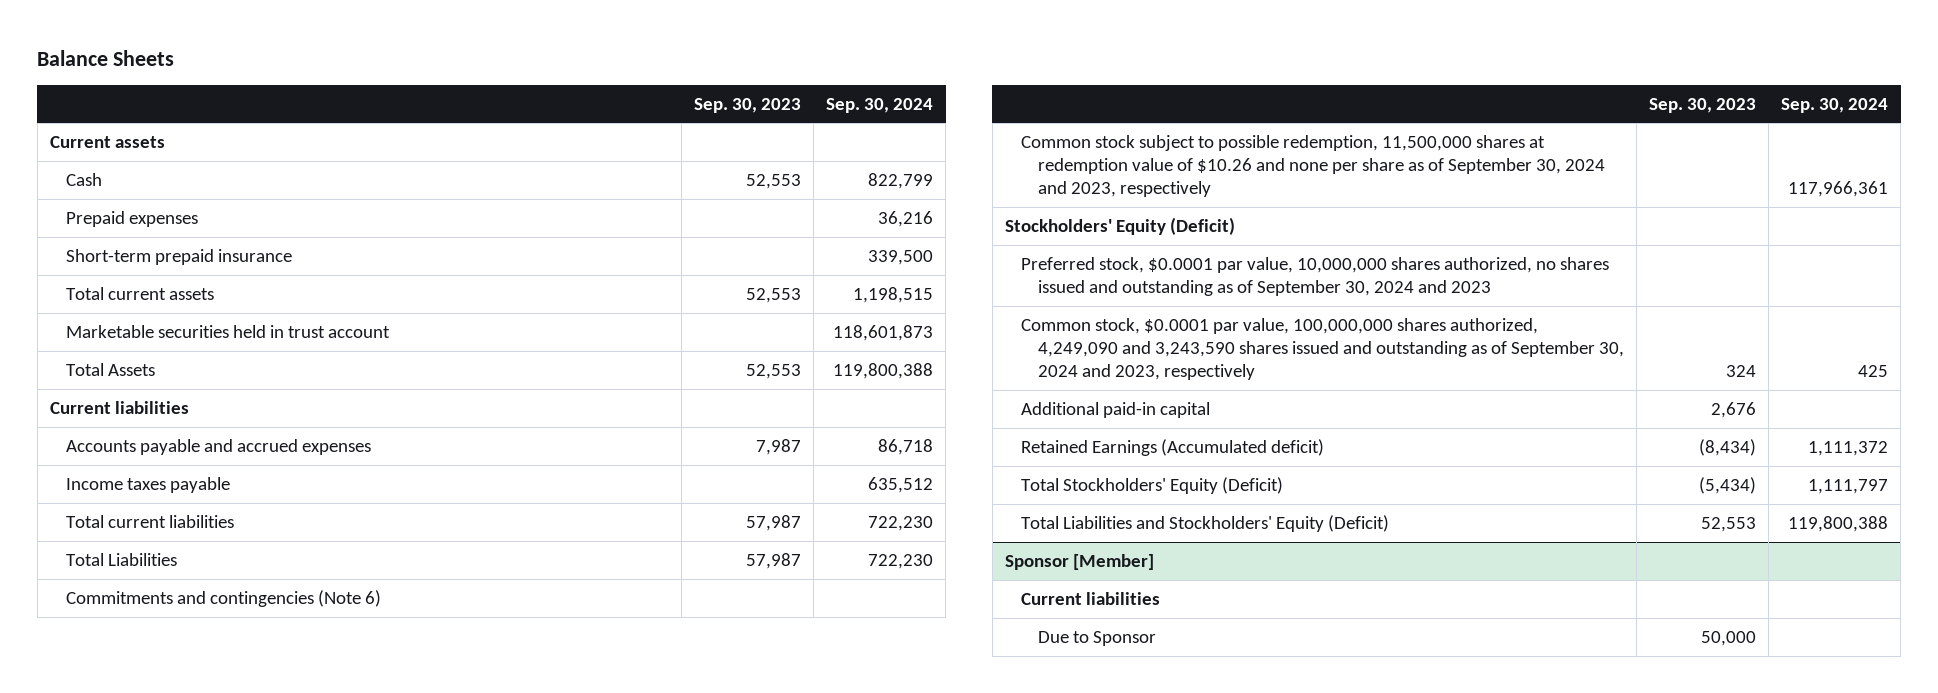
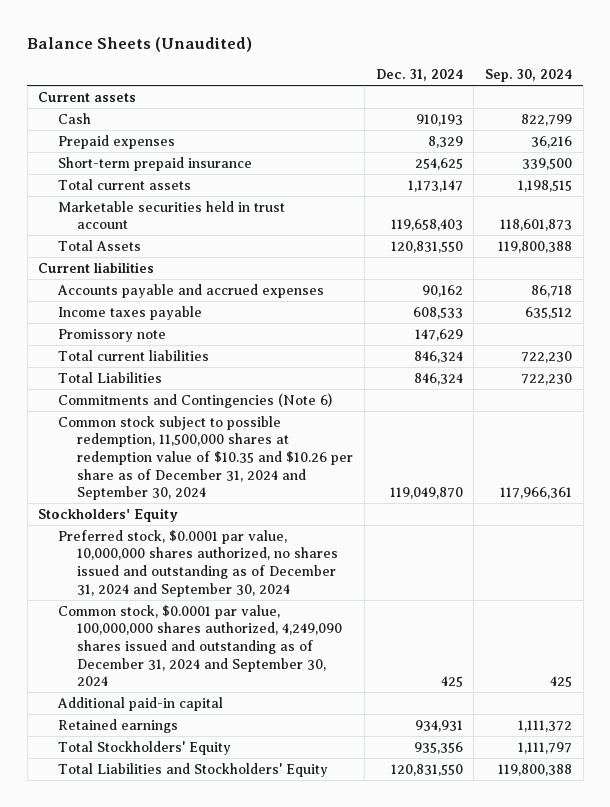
[37,50,175,67] Balance Sheets -> [27,37,253,53] Balance Sheets (Unaudited)
[693,97,801,113] Sep. 30, 2023 -> none
none -> [375,68,463,81] Dec. 31, 2024
none -> [57,328,166,342] Promissory note
[66,589,382,607] Commitments and contingencies (Note 6) -> [57,392,332,408] Commitments and Contingencies (Note 6)
[1021,134,1605,197] Common stock subject to possible redemption, 11,500,000 shares at redemption value of $10.26 and none per share as of September 30, 2024 and 2023, respectively -> [57,415,354,501] Common stock subject to possible redemption, 11,500,000 shares at redemption value of $10.35 and $10.26 per share as of December 31, 2024 and September 30, 2024
[1004,216,1235,235] Stockholders' Equity (Deficit) -> [38,507,179,522] Stockholders' Equity
[1021,256,1610,296] Preferred stock, $0.0001 par value, 10,000,000 shares authorized, no shares issued and outstanding as of September 30, 2024 and 2023 -> [57,529,339,597] Preferred stock, $0.0001 par value, 10,000,000 shares authorized, no shares issued and outstanding as of December 31, 2024 and September 30, 2024
[1021,317,1624,380] Common stock, $0.0001 par value, 100,000,000 shares authorized, 4,249,090 and 3,243,590 shares issued and outstanding as of September 30, 2024 and 2023, respectively -> [57,604,343,687] Common stock, $0.0001 par value, 100,000,000 shares authorized, 4,249,090 shares issued and outstanding as of December 31, 2024 and September 30, 2024
[1004,553,1154,570] Sponsor [Member] -> none
[1021,591,1161,605] Current liabilities -> none
[1037,630,1156,646] Due to Sponsor -> none
[1021,438,1325,456] Retained Earnings (Accumulated deficit) -> [57,718,178,733] Retained earnings
[1021,476,1284,494] Total Stockholders' Equity (Deficit) -> [57,740,231,755] Total Stockholders' Equity
[1021,514,1390,532] Total Liabilities and Stockholders' Equity (Deficit) -> [57,762,328,777] Total Liabilities and Stockholders' Equity

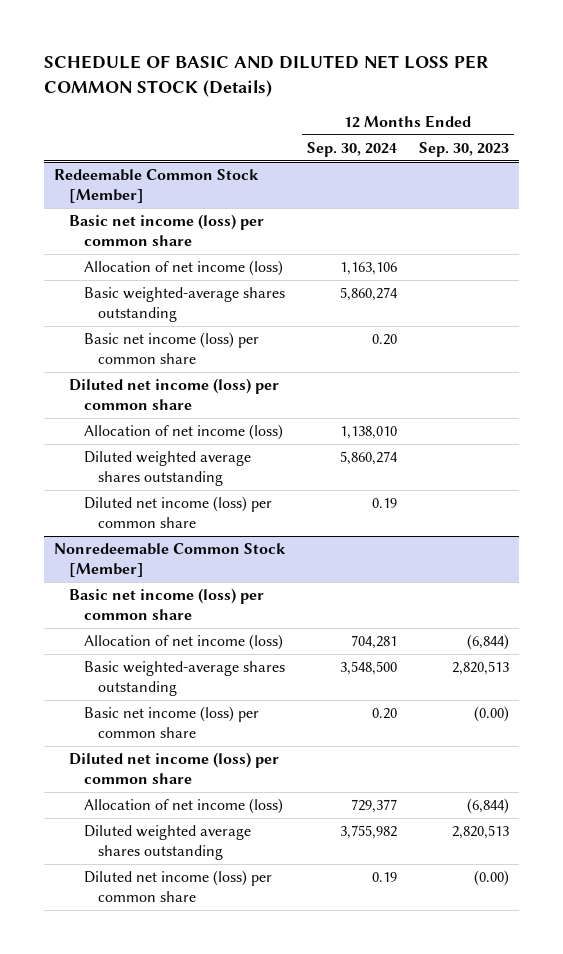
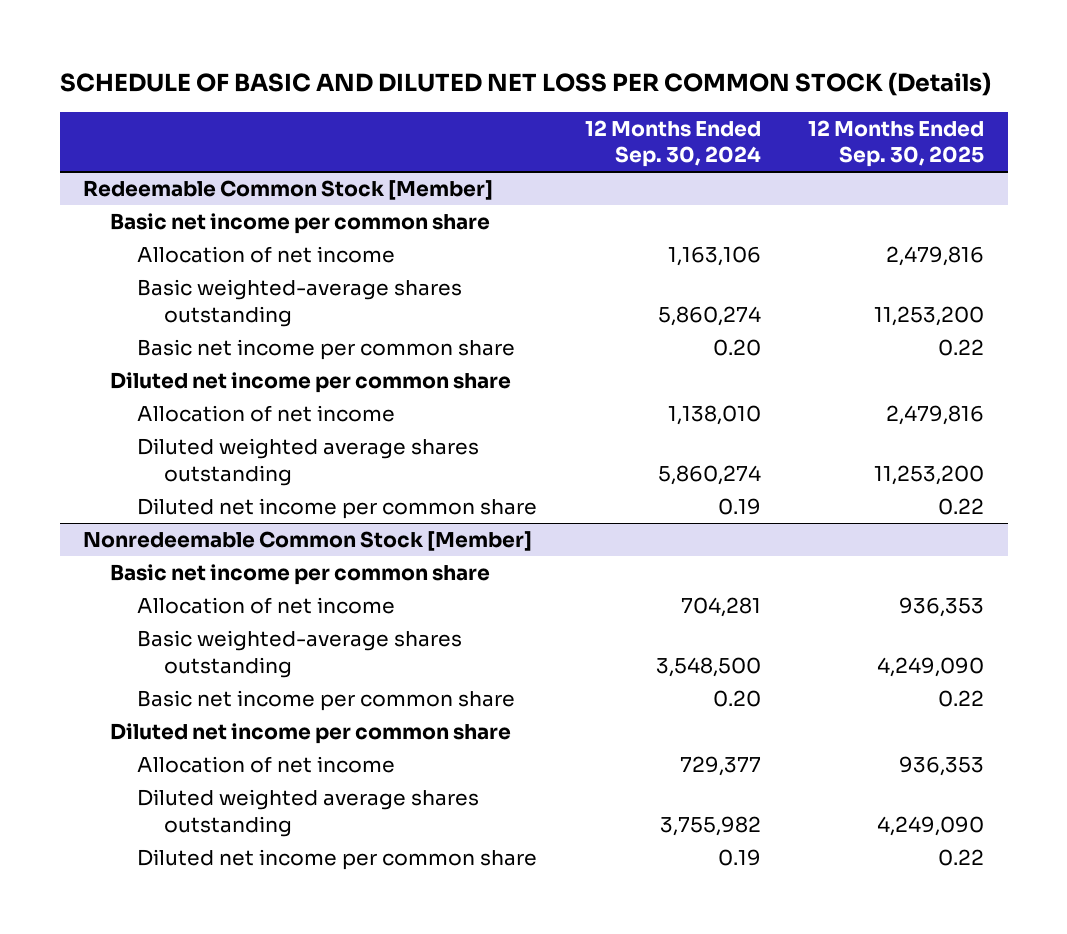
[418,141,509,157] Sep. 30, 2023 -> none
none -> [808,119,985,168] 12 Months Ended Sep. 30, 2025
[69,214,265,246] Basic net income (loss) per common share -> [110,213,491,235] Basic net income per common share
[83,260,283,277] Allocation of net income (loss) -> [137,246,396,264] Allocation of net income
[83,332,259,364] Basic net income (loss) per common share -> [137,339,516,361] Basic net income per common share
[69,378,280,410] Diluted net income (loss) per common share -> [110,372,512,394] Diluted net income per common share
[83,424,283,441] Allocation of net income (loss) -> [137,405,396,423] Allocation of net income
[83,496,272,528] Diluted net income (loss) per common share -> [137,498,538,520] Diluted net income per common share
[69,588,265,620] Basic net income (loss) per common share -> [110,564,491,586] Basic net income per common share
[83,634,283,651] Allocation of net income (loss) -> [137,597,396,615] Allocation of net income
[83,706,259,738] Basic net income (loss) per common share -> [137,690,516,712] Basic net income per common share
[69,752,280,784] Diluted net income (loss) per common share -> [110,723,512,745] Diluted net income per common share
[83,798,283,815] Allocation of net income (loss) -> [137,756,396,774] Allocation of net income
[83,870,272,902] Diluted net income (loss) per common share -> [137,849,538,871] Diluted net income per common share

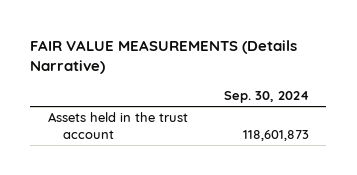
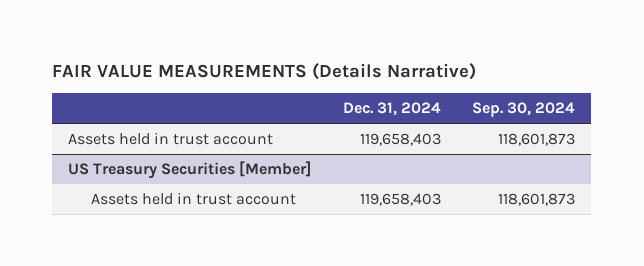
none -> [342,102,441,117] Dec. 31, 2024
[48,112,189,139] Assets held in the trust account -> [68,132,274,146] Assets held in trust account
none -> [68,161,312,180] US Treasury Securities [Member]
none -> [91,192,297,206] Assets held in trust account

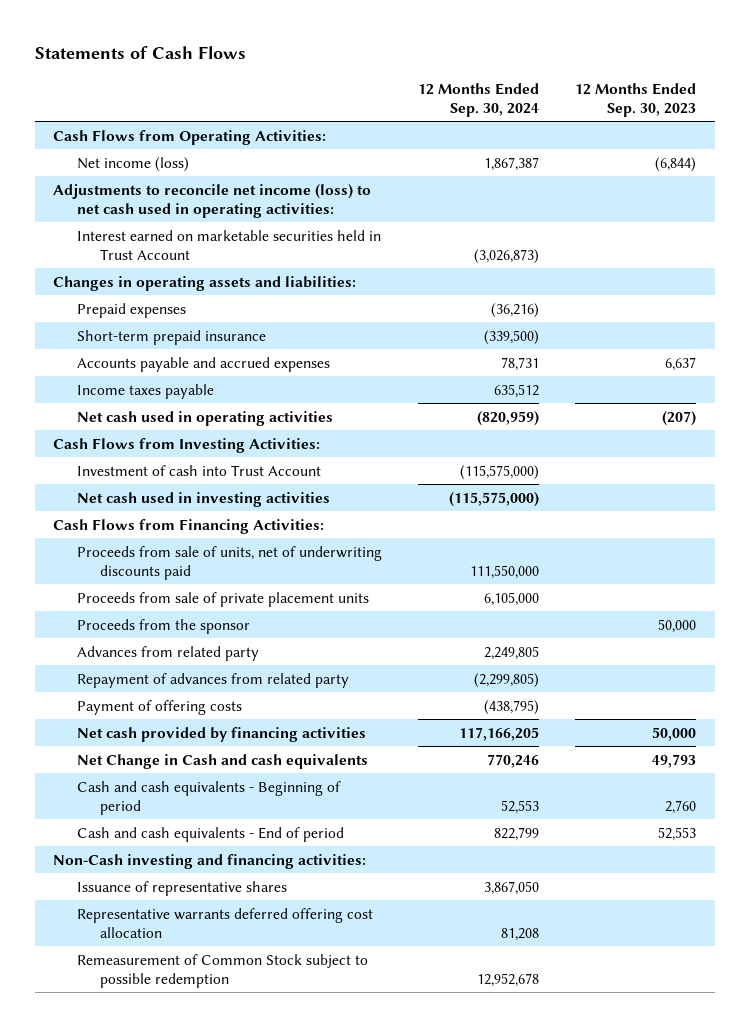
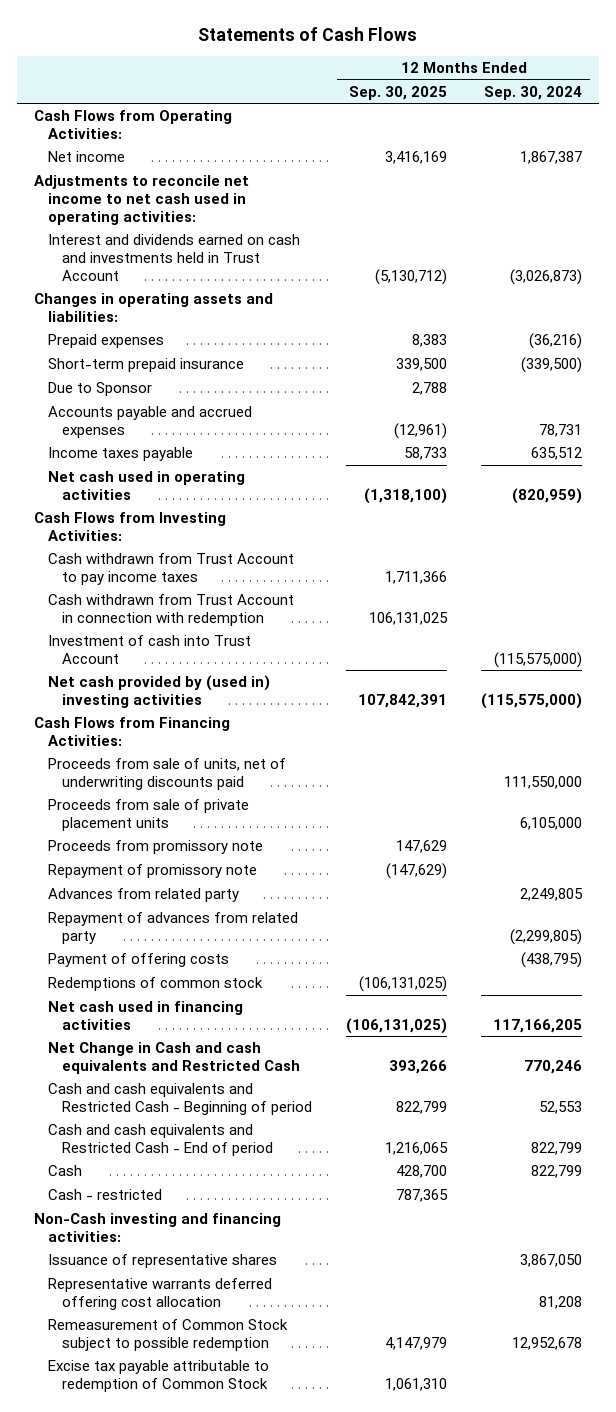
[575,82,697,117] 12 Months Ended Sep. 30, 2023 -> none
none -> [348,85,447,100] Sep. 30, 2025
[76,156,189,172] Net income (loss) -> [47,151,125,163] Net income
[53,183,372,218] Adjustments to reconcile net income (loss) to net cash used in operating activities: -> [34,175,250,225] Adjustments to reconcile net income to net cash used in operating activities:
[76,229,381,260] Interest earned on marketable securities held in Trust Account -> [47,234,300,281] Interest and dividends earned on cash and investments held in Trust Account
none -> [47,382,152,397] Due to Sponsor
none -> [47,553,294,586] Cash withdrawn from Trust Account to pay income taxes
none -> [47,594,294,627] Cash withdrawn from Trust Account in connection with redemption
[76,491,330,507] Net cash used in investing activities -> [47,675,270,709] Net cash provided by (used in) investing activities
[76,618,250,634] Proceeds from the sponsor -> none
none -> [47,840,263,855] Proceeds from promissory note
none -> [47,864,257,879] Repayment of promissory note
none -> [47,977,263,992] Redemptions of common stock
[76,726,366,742] Net cash provided by financing activities -> [47,1001,243,1031] Net cash used in financing activities
[76,753,368,769] Net Change in Cash and cash equivalents -> [47,1042,300,1075] Net Change in Cash and cash equivalents and Restricted Cash
[76,780,341,815] Cash and cash equivalents - Beginning of period -> [47,1083,312,1116] Cash and cash equivalents and Restricted Cash - Beginning of period
[76,826,344,842] Cash and cash equivalents - End of period -> [47,1124,273,1157] Cash and cash equivalents and Restricted Cash - End of period
none -> [47,1165,82,1177] Cash
none -> [47,1189,162,1201] Cash - restricted
none -> [47,1360,269,1393] Excise tax payable attributable to redemption of Common Stock

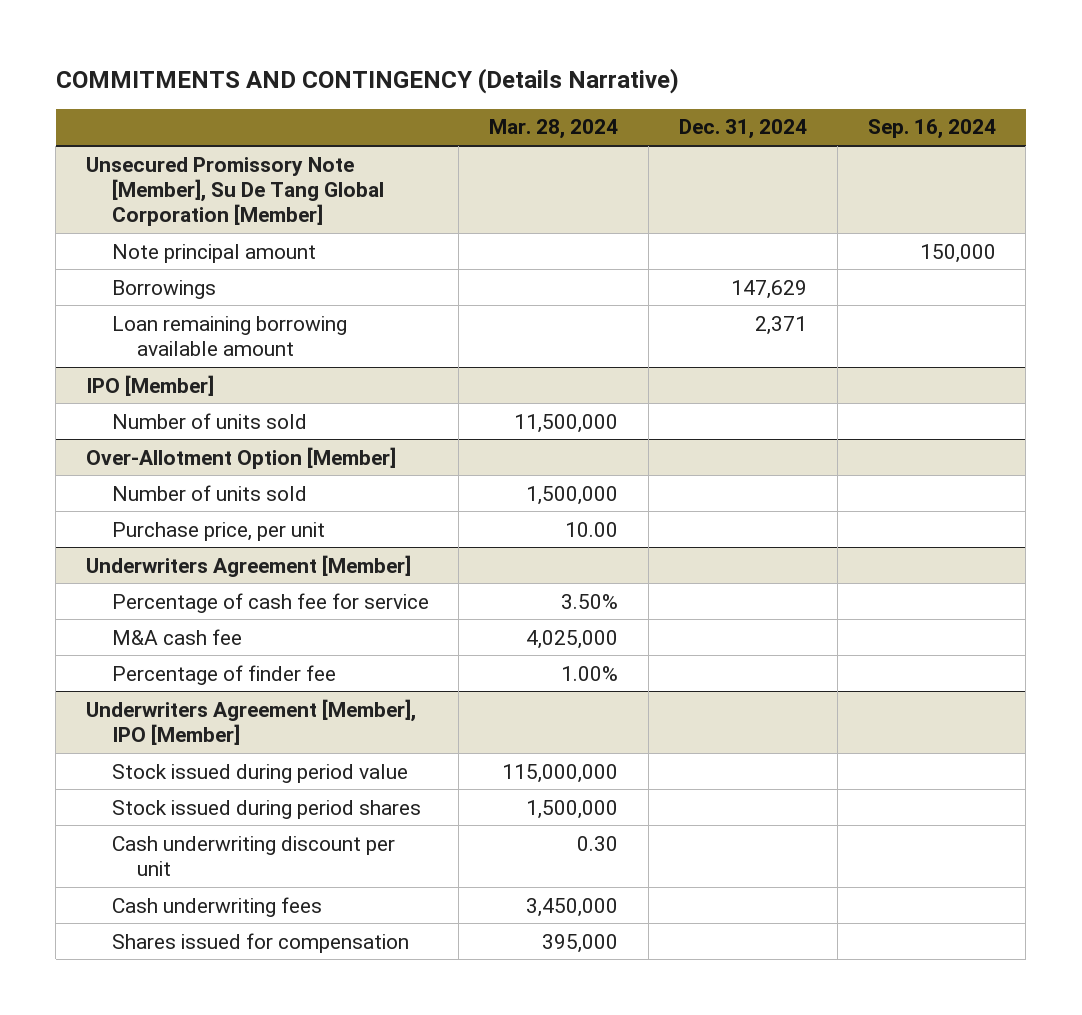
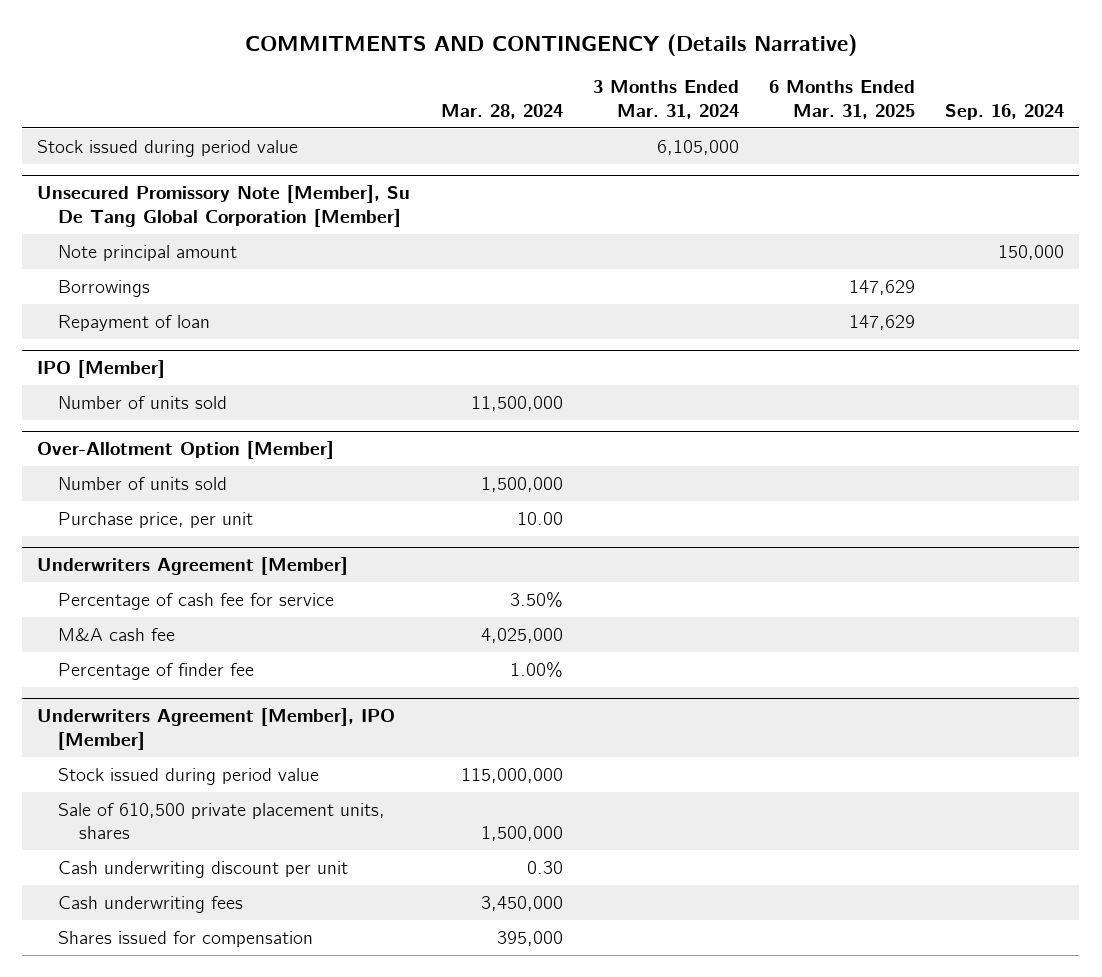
[678,119,807,140] Dec. 31, 2024 -> none
none -> [592,80,739,119] 3 Months Ended Mar. 31, 2024
none -> [769,80,916,119] 6 Months Ended Mar. 31, 2025
none -> [37,139,299,157] Stock issued during period value
[111,315,347,356] Loan remaining borrowing available amount -> none
none -> [58,314,211,331] Repayment of loan
[111,799,421,819] Stock issued during period shares -> [58,802,386,840] Sale of 610,500 private placement units, shares

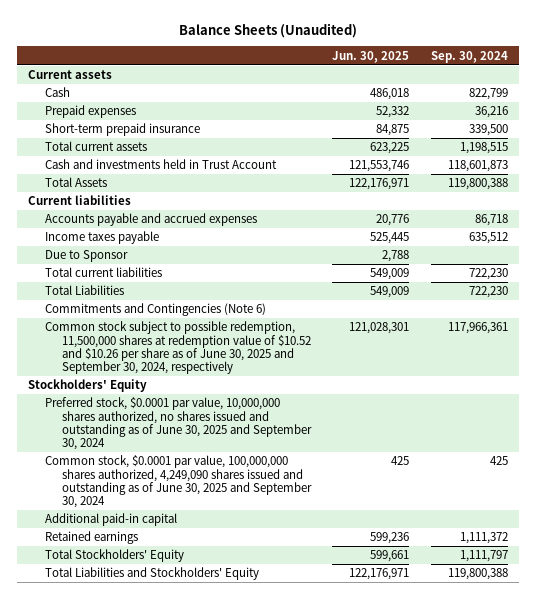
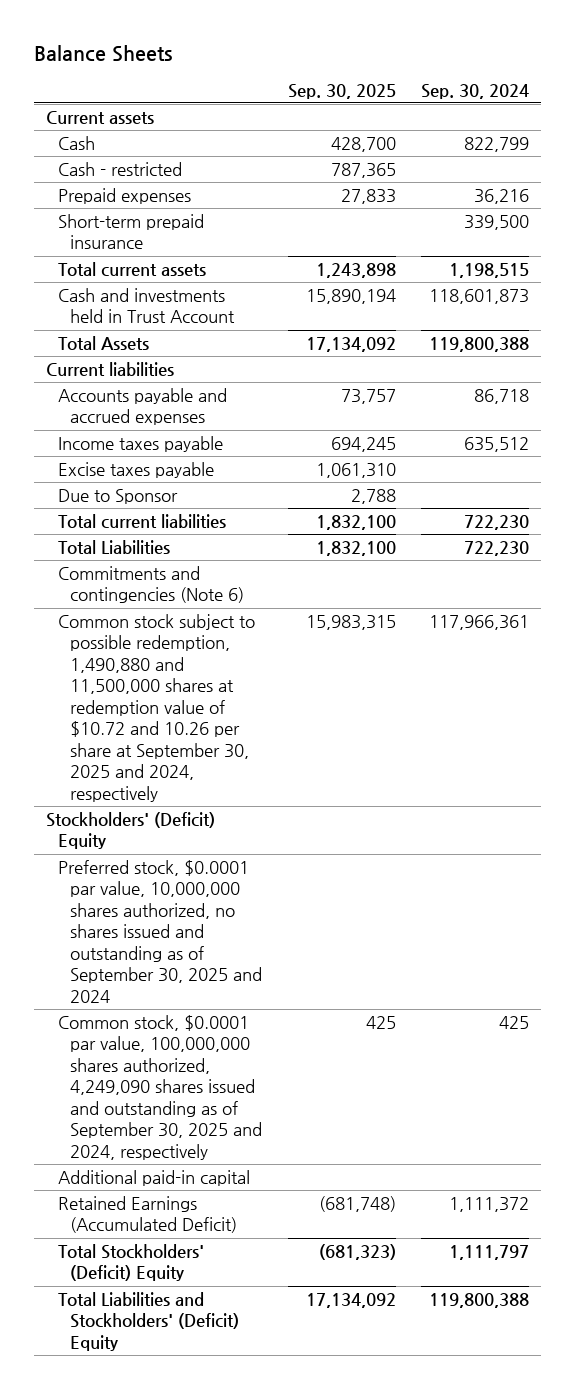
[178,23,357,39] Balance Sheets (Unaudited) -> [33,44,172,62] Balance Sheets
[332,50,410,63] Jun. 30, 2025 -> none
none -> [287,83,396,99] Sep. 30, 2025
none -> [58,161,183,176] Cash - restricted
none -> [58,461,215,478] Excise taxes payable
[44,303,266,317] Commitments and Contingencies (Note 6) -> [58,565,245,604] Commitments and contingencies (Note 6)
[44,321,311,375] Common stock subject to possible redemption, 11,500,000 shares at redemption value of $10.52 and $10.26 per share as of June 30, 2025 and September 30, 2024, respectively -> [58,613,256,802] Common stock subject to possible redemption, 1,490,880 and 11,500,000 shares at redemption value of $10.72 and 10.26 per share at September 30, 2025 and 2024, respectively
[28,379,148,393] Stockholders' Equity -> [46,811,216,850] Stockholders' (Deficit) Equity
[44,397,312,451] Preferred stock, $0.0001 par value, 10,000,000 shares authorized, no shares issued and outstanding as of June 30, 2025 and September 30, 2024 -> [58,859,263,1003] Preferred stock, $0.0001 par value, 10,000,000 shares authorized, no shares issued and outstanding as of September 30, 2025 and 2024
[44,455,312,509] Common stock, $0.0001 par value, 100,000,000 shares authorized, 4,249,090 shares issued and outstanding as of June 30, 2025 and September 30, 2024 -> [58,1014,263,1160] Common stock, $0.0001 par value, 100,000,000 shares authorized, 4,249,090 shares issued and outstanding as of September 30, 2025 and 2024, respectively
[44,531,138,545] Retained earnings -> [58,1195,238,1234] Retained Earnings (Accumulated Deficit)
[44,549,184,563] Total Stockholders' Equity -> [58,1243,205,1282] Total Stockholders' (Deficit) Equity
[44,567,259,581] Total Liabilities and Stockholders' Equity -> [58,1291,240,1351] Total Liabilities and Stockholders' (Deficit) Equity

